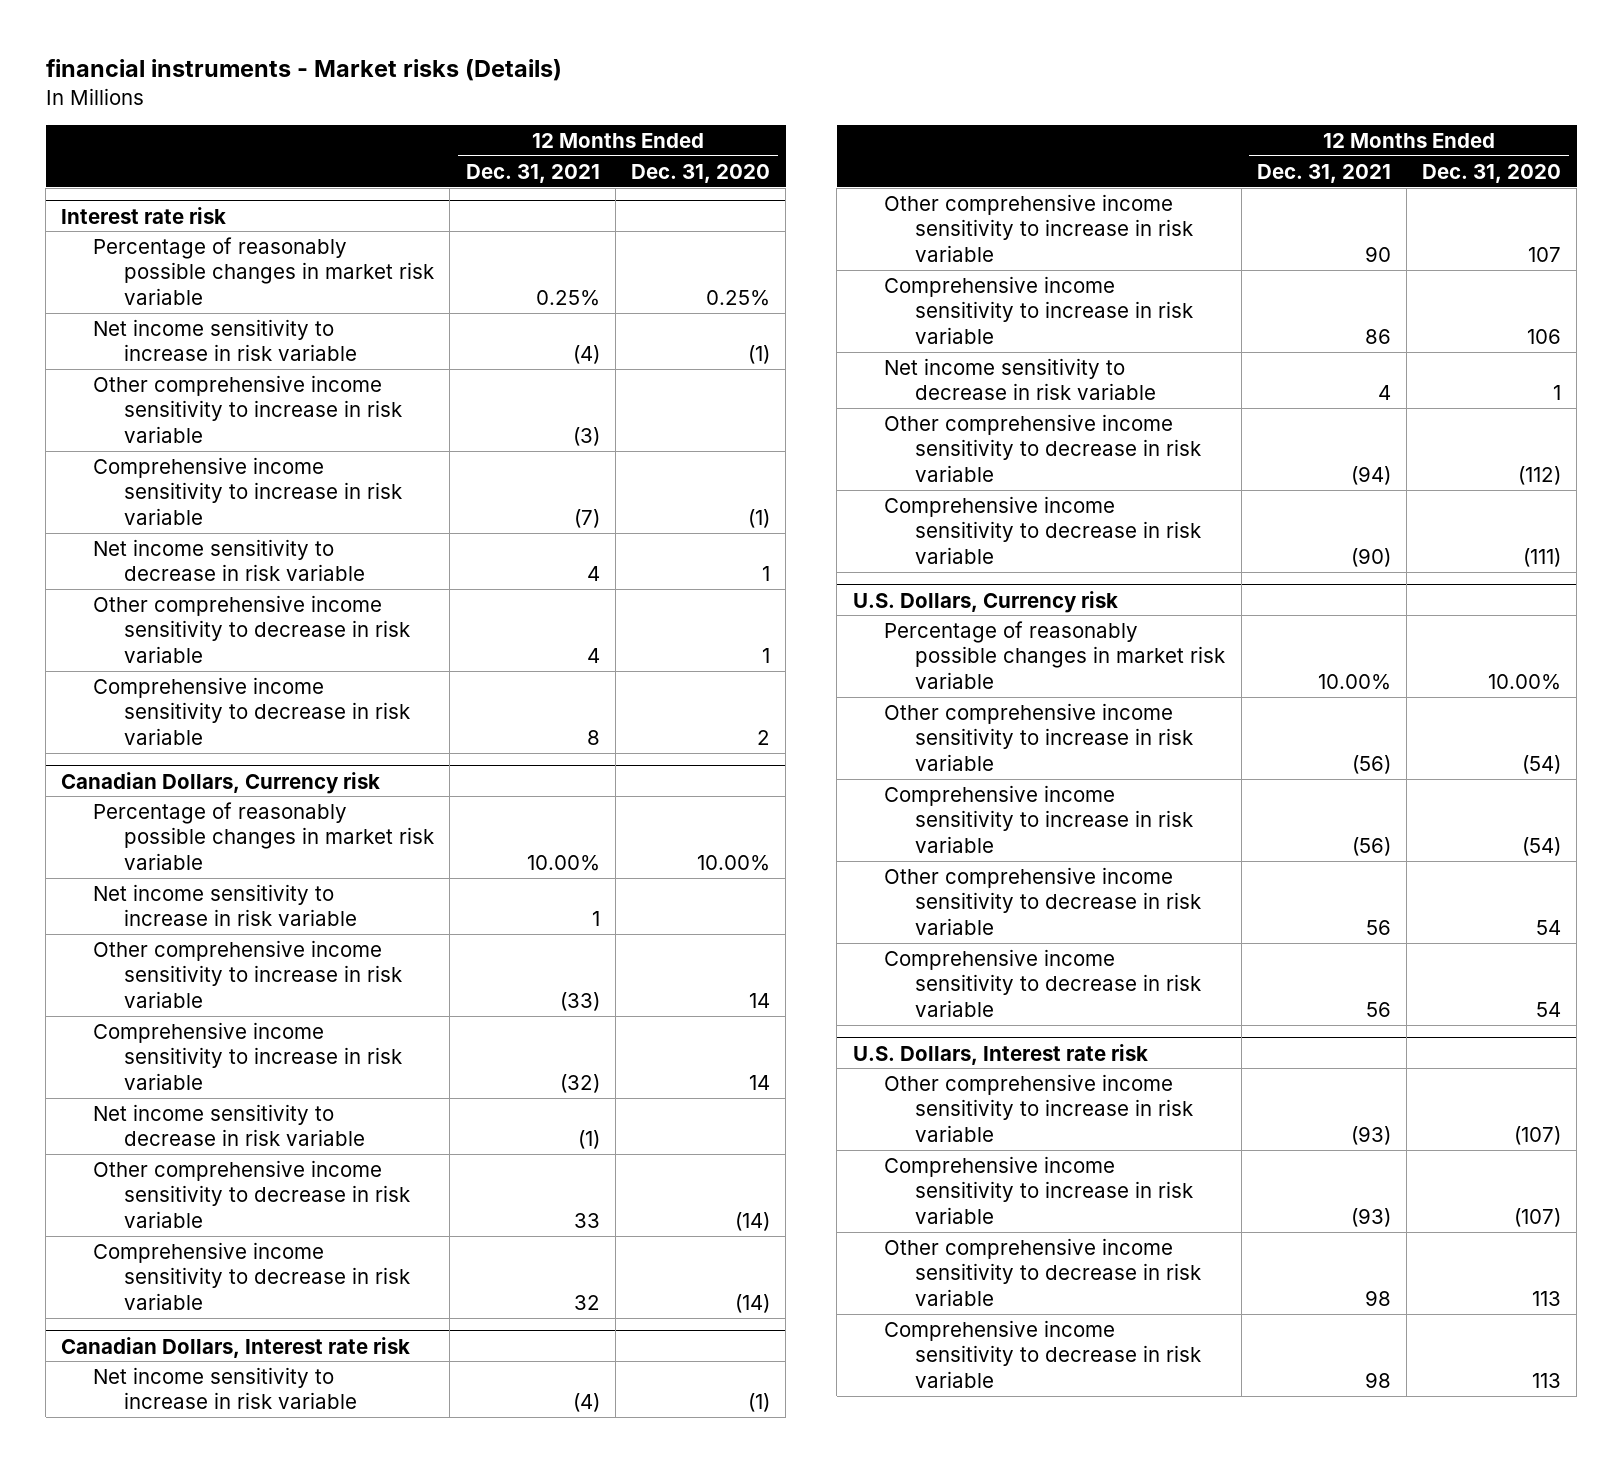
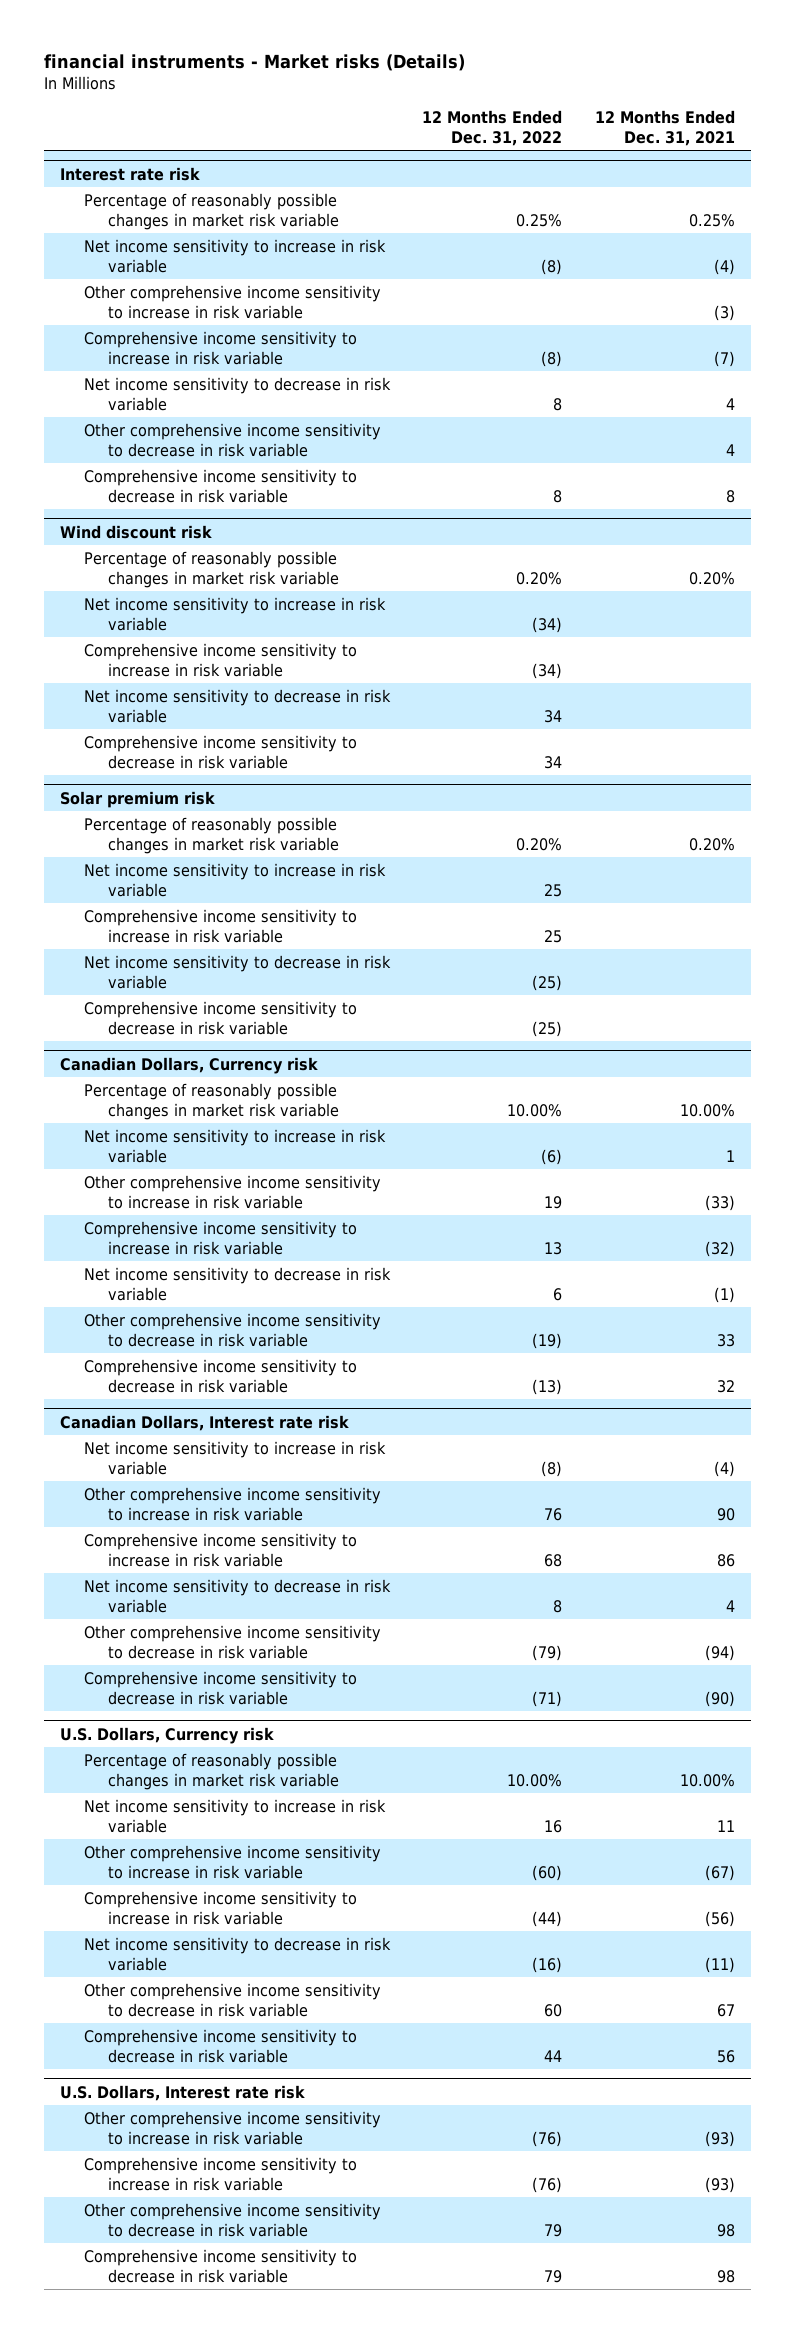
[631,163,771,183] Dec. 31, 2020 -> none
none -> [422,109,563,146] 12 Months Ended Dec. 31, 2022
none -> [59,524,212,539] Wind discount risk
none -> [83,550,339,588] Percentage of reasonably possible changes in market risk variable
none -> [83,596,386,631] Net income sensitivity to increase in risk variable
none -> [83,642,357,677] Comprehensive income sensitivity to increase in risk variable
none -> [83,688,391,723] Net income sensitivity to decrease in risk variable
none -> [83,734,357,769] Comprehensive income sensitivity to decrease in risk variable
none -> [59,790,215,808] Solar premium risk
none -> [83,816,339,854] Percentage of reasonably possible changes in market risk variable
none -> [83,862,386,897] Net income sensitivity to increase in risk variable
none -> [83,908,357,943] Comprehensive income sensitivity to increase in risk variable
none -> [83,954,391,989] Net income sensitivity to decrease in risk variable
none -> [83,1000,357,1035] Comprehensive income sensitivity to decrease in risk variable
none -> [83,1798,386,1833] Net income sensitivity to increase in risk variable
[1351,754,1391,774] (56) -> [704,1864,735,1881] (67)
none -> [83,1936,391,1971] Net income sensitivity to decrease in risk variable
[1365,919,1391,935] 56 -> [716,2003,735,2017] 67

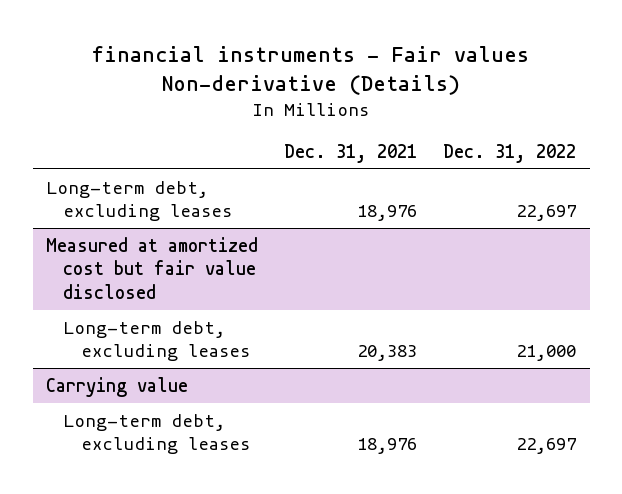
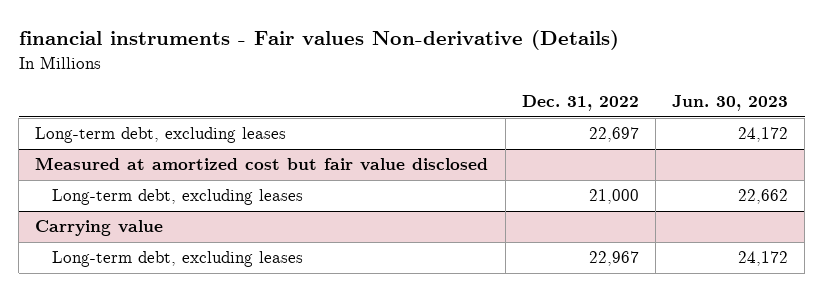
[284,144,418,164] Dec. 31, 2021 -> none
none -> [672,95,789,112] Jun. 30, 2023
[516,438,577,455] 22,697 -> [588,251,639,267] 22,967

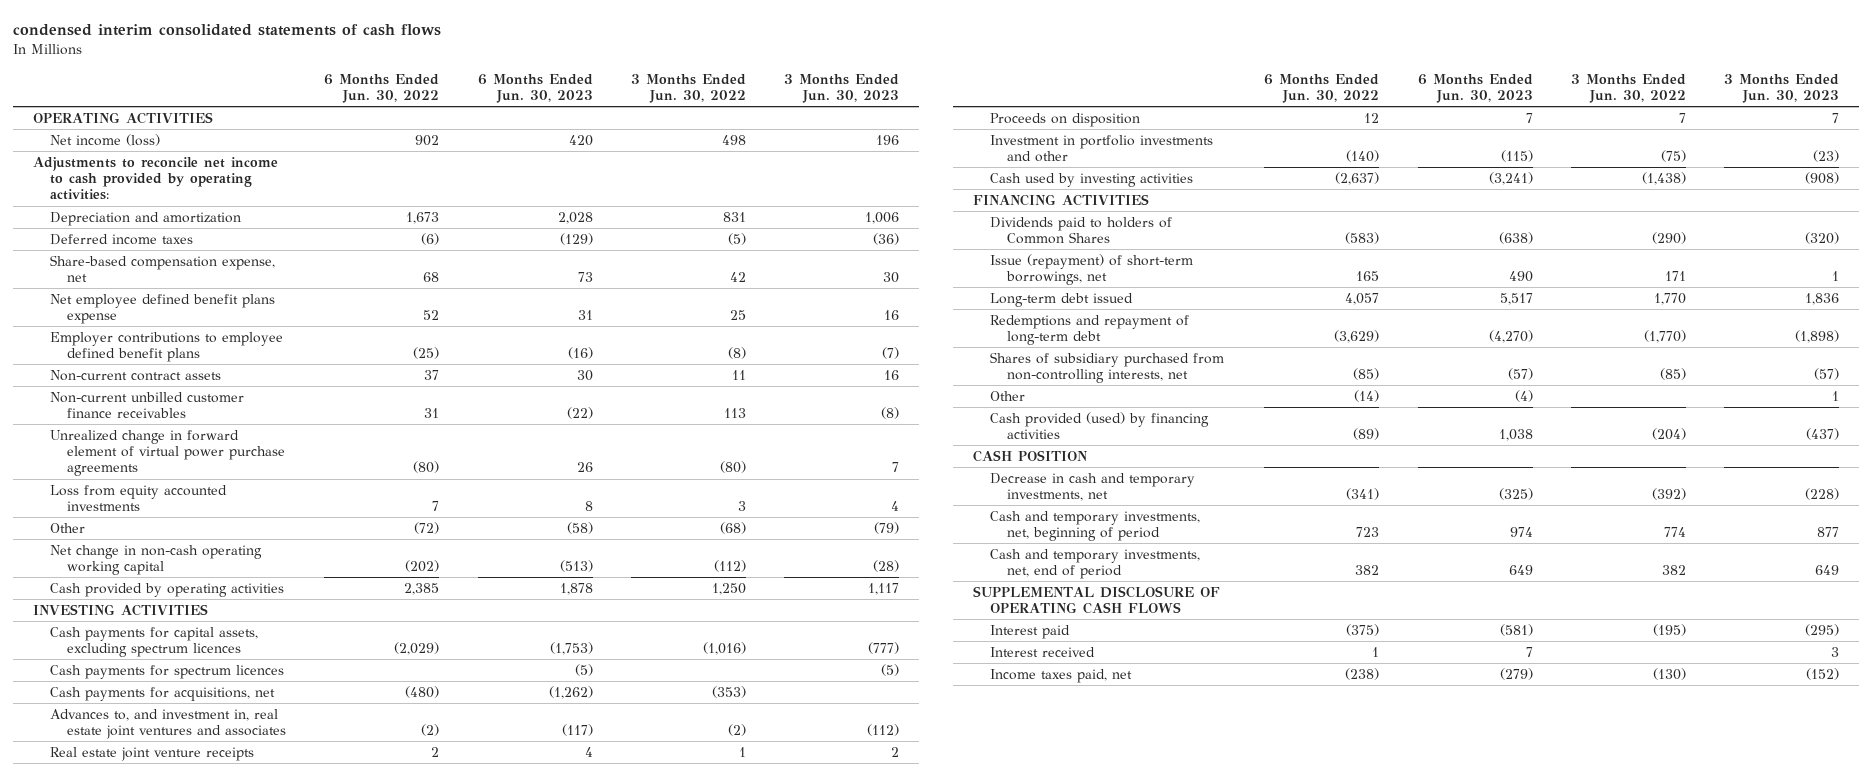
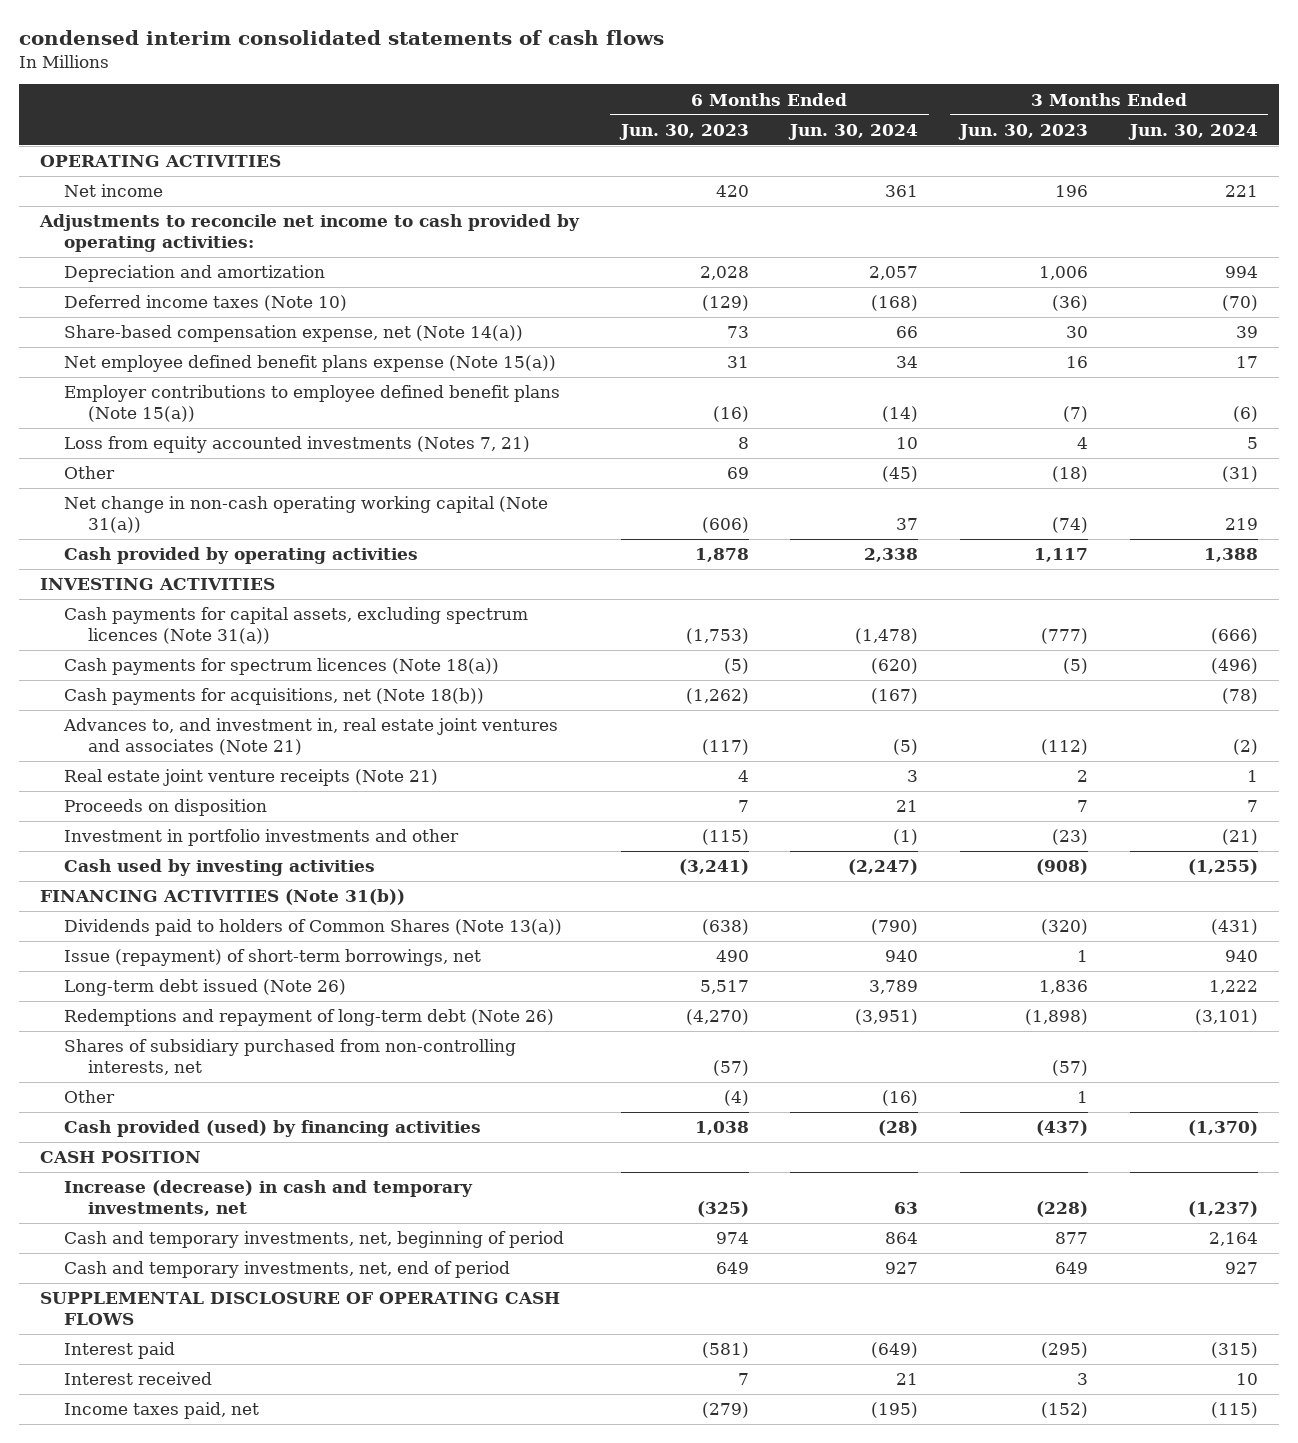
[324,73,440,103] 6 Months Ended Jun. 30, 2022 -> none
[631,73,747,103] 3 Months Ended Jun. 30, 2022 -> none
none -> [788,123,919,140] Jun. 30, 2024
none -> [1127,123,1258,140] Jun. 30, 2024
[49,133,160,146] Net income (loss) -> [64,184,164,198] Net income
[49,369,221,381] Non-current contract assets -> none
[49,391,244,419] Non-current unbilled customer finance receivables -> none
[49,429,285,477] Unrealized change in forward element of virtual power purchase agreements -> none
[49,233,193,245] Deferred income taxes -> [64,295,348,312] Deferred income taxes (Note 10)
[49,254,275,283] Share-based compensation expense, net -> [64,325,524,343] Share-based compensation expense, net (Note 14(a))
[49,293,275,325] Net employee defined benefit plans expense -> [64,355,557,373] Net employee defined benefit plans expense (Note 15(a))
[49,331,283,363] Employer contributions to employee defined benefit plans -> [64,385,561,422] Employer contributions to employee defined benefit plans (Note 15(a))
[49,484,227,512] Loss from equity accounted investments -> [64,436,531,454] Loss from equity accounted investments (Notes 7, 21)
[566,521,593,534] (58) -> [726,467,749,480] 69
[874,521,900,534] (79) -> [1052,466,1089,483] (18)
[49,544,262,576] Net change in non-cash operating working capital -> [64,496,549,533] Net change in non-cash operating working capital (Note 31(a))
[559,560,593,573] (513) -> [701,516,749,533] (606)
[873,560,900,573] (28) -> [1052,516,1089,533] (74)
[49,626,258,658] Cash payments for capital assets, excluding spectrum licences -> [64,607,529,644] Cash payments for capital assets, excluding spectrum licences (Note 31(a))
[49,664,284,679] Cash payments for spectrum licences -> [64,658,500,676] Cash payments for spectrum licences (Note 18(a))
[49,686,275,701] Cash payments for acquisitions, net -> [64,688,485,706] Cash payments for acquisitions, net (Note 18(b))
[49,708,286,740] Advances to, and investment in, real estate joint ventures and associates -> [63,718,559,755] Advances to, and investment in, real estate joint ventures and associates (Note 21)
[49,746,254,761] Real estate joint venture receipts -> [64,769,439,787] Real estate joint venture receipts (Note 21)
[972,193,1149,206] FINANCING ACTIVITIES -> [39,889,405,906] FINANCING ACTIVITIES (Note 31(b))
[989,216,1172,245] Dividends paid to holders of Common Shares -> [64,919,563,937] Dividends paid to holders of Common Shares (Note 13(a))
[989,292,1133,307] Long-term debt issued -> [64,979,347,997] Long-term debt issued (Note 26)
[989,314,1189,346] Redemptions and repayment of long-term debt -> [64,1009,555,1027] Redemptions and repayment of long-term debt (Note 26)
[989,472,1195,502] Decrease in cash and temporary investments, net -> [64,1180,474,1216] Increase (decrease) in cash and temporary investments, net

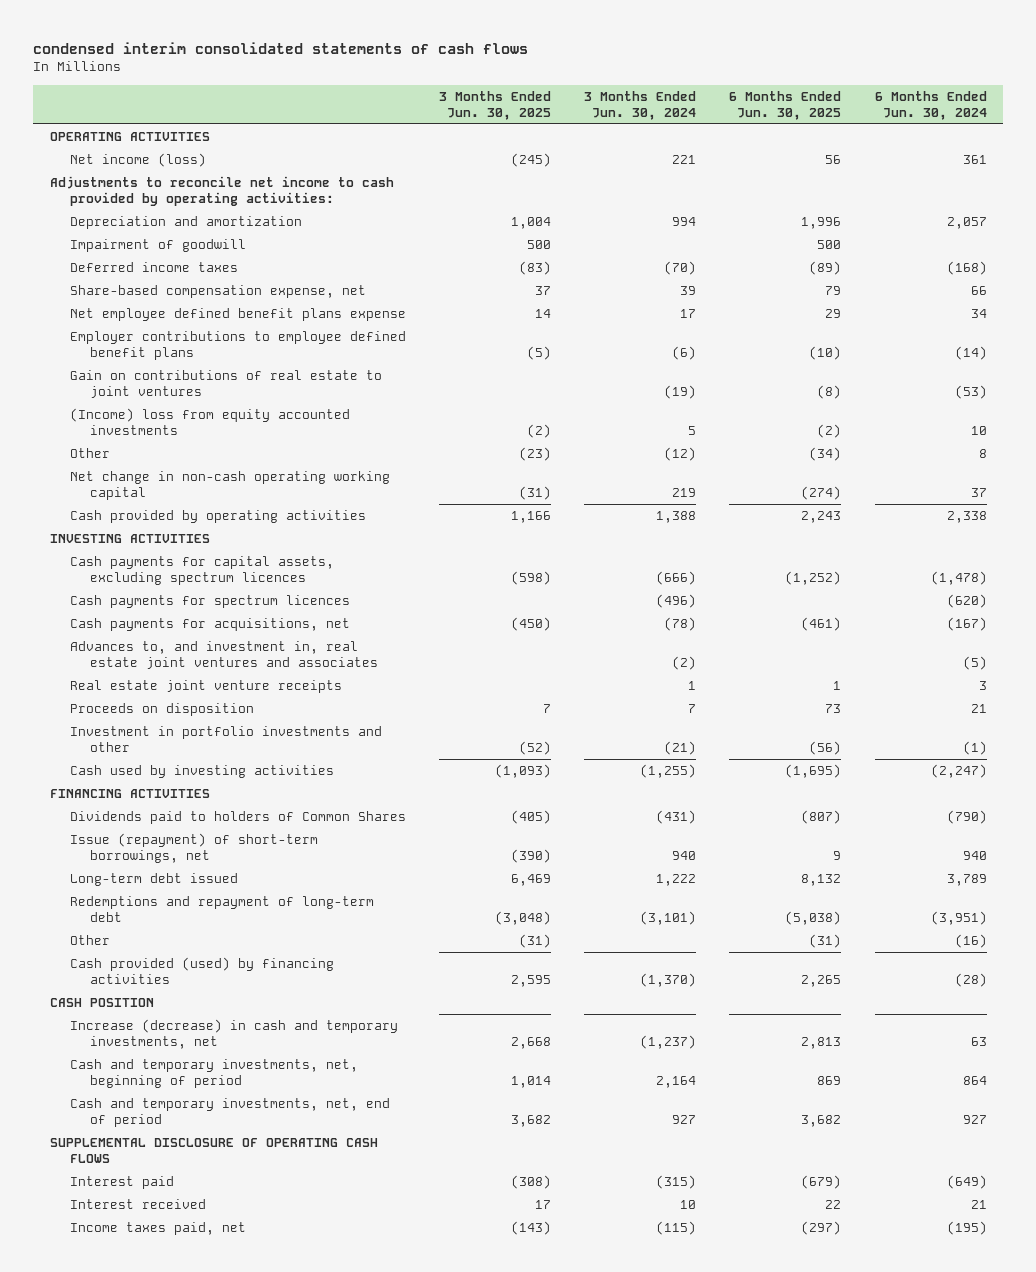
[618,123,749,140] Jun. 30, 2023 -> none
[958,123,1089,140] Jun. 30, 2023 -> none
none -> [439,90,552,120] 3 Months Ended Jun. 30, 2025
none -> [729,90,842,120] 6 Months Ended Jun. 30, 2025
[64,184,164,198] Net income -> [69,153,206,168] Net income (loss)
none -> [69,239,246,253] Impairment of goodwill
[64,295,348,312] Deferred income taxes (Note 10) -> [69,262,238,273] Deferred income taxes
[64,325,524,343] Share-based compensation expense, net (Note 14(a)) -> [69,285,366,299] Share-based compensation expense, net
[64,355,557,373] Net employee defined benefit plans expense (Note 15(a)) -> [69,308,406,322] Net employee defined benefit plans expense
[64,385,561,422] Employer contributions to employee defined benefit plans (Note 15(a)) -> [69,331,406,361] Employer contributions to employee defined benefit plans
none -> [69,370,382,399] Gain on contributions of real estate to joint ventures
[64,436,531,454] Loss from equity accounted investments (Notes 7, 21) -> [69,408,350,436] (Income) loss from equity accounted investments
[882,466,919,483] (45) -> [978,449,987,459] 8
[1221,466,1258,483] (31) -> [664,447,697,462] (12)
[64,496,549,533] Net change in non-cash operating working capital (Note 31(a)) -> [69,471,390,501] Net change in non-cash operating working capital
[64,607,529,644] Cash payments for capital assets, excluding spectrum licences (Note 31(a)) -> [69,556,334,586] Cash payments for capital assets, excluding spectrum licences
[64,658,500,676] Cash payments for spectrum licences (Note 18(a)) -> [69,595,350,609] Cash payments for spectrum licences
[64,688,485,706] Cash payments for acquisitions, net (Note 18(b)) -> [69,618,350,632] Cash payments for acquisitions, net
[63,718,559,755] Advances to, and investment in, real estate joint ventures and associates (Note 21) -> [69,641,379,670] Advances to, and investment in, real estate joint ventures and associates
[64,769,439,787] Real estate joint venture receipts (Note 21) -> [69,680,342,694] Real estate joint venture receipts
[39,889,405,906] FINANCING ACTIVITIES (Note 31(b)) -> [49,789,210,799] FINANCING ACTIVITIES
[64,919,563,937] Dividends paid to holders of Common Shares (Note 13(a)) -> [69,811,406,825] Dividends paid to holders of Common Shares
[64,1039,517,1075] Shares of subsidiary purchased from non-controlling interests, net -> none
[64,979,347,997] Long-term debt issued (Note 26) -> [69,873,238,887] Long-term debt issued
[64,1009,555,1027] Redemptions and repayment of long-term debt (Note 26) -> [69,896,374,923] Redemptions and repayment of long-term debt

